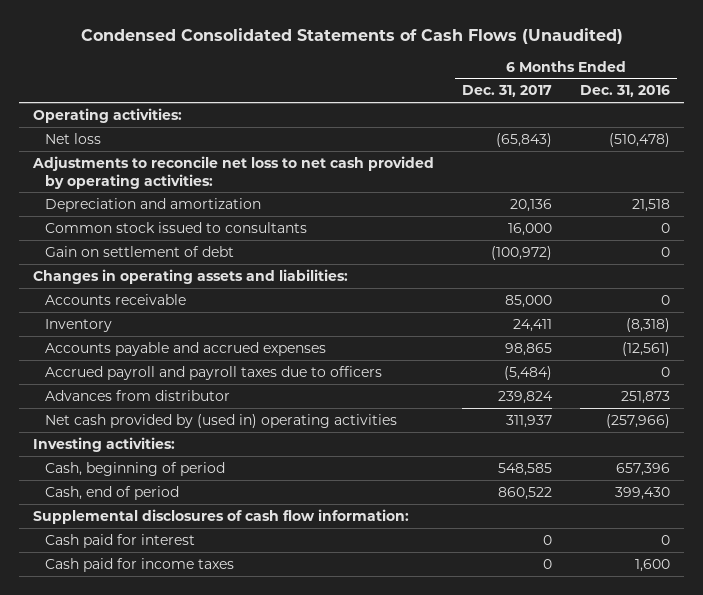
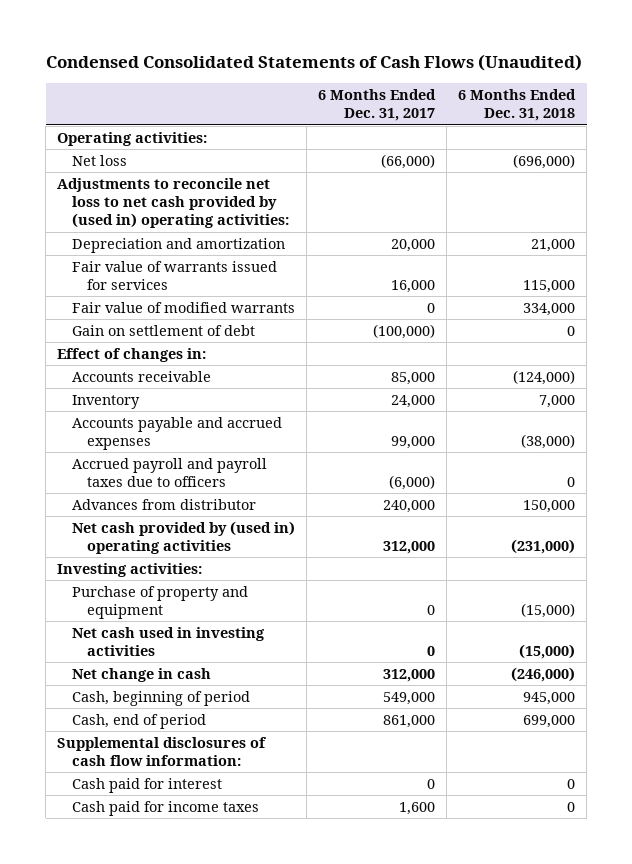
[580,85,671,98] Dec. 31, 2016 -> none
none -> [458,89,577,122] 6 Months Ended Dec. 31, 2018
[496,132,553,147] (65,843) -> [381,153,436,169] (66,000)
[31,155,434,189] Adjustments to reconcile net loss to net cash provided by operating activities: -> [57,177,290,229] Adjustments to reconcile net loss to net cash provided by (used in) operating activities:
[510,198,553,212] 20,136 -> [391,238,436,252] 20,000
[44,221,307,233] Common stock issued to consultants -> [72,260,278,291] Fair value of warrants issued for services
none -> [72,301,296,313] Fair value of modified warrants
[491,245,553,260] (100,972) -> [373,323,436,339] (100,000)
[32,268,348,284] Changes in operating assets and liabilities: -> [57,347,207,362] Effect of changes in:
[513,318,553,332] 24,411 -> [391,394,436,408] 24,000
[505,342,553,356] 98,865 -> [391,436,436,450] 99,000
[504,365,553,380] (5,484) -> [389,475,436,491] (6,000)
[498,390,554,404] 239,824 -> [383,499,436,513] 240,000
[506,414,553,428] 311,937 -> [383,541,436,555] 312,000
none -> [72,585,249,620] Purchase of property and equipment
none -> [72,626,266,657] Net cash used in investing activities
none -> [72,667,212,682] Net change in cash
[498,462,553,476] 548,585 -> [383,691,436,705] 549,000
[498,486,553,500] 860,522 -> [383,714,436,728] 861,000
[543,558,553,569] 0 -> [399,801,436,815] 1,600

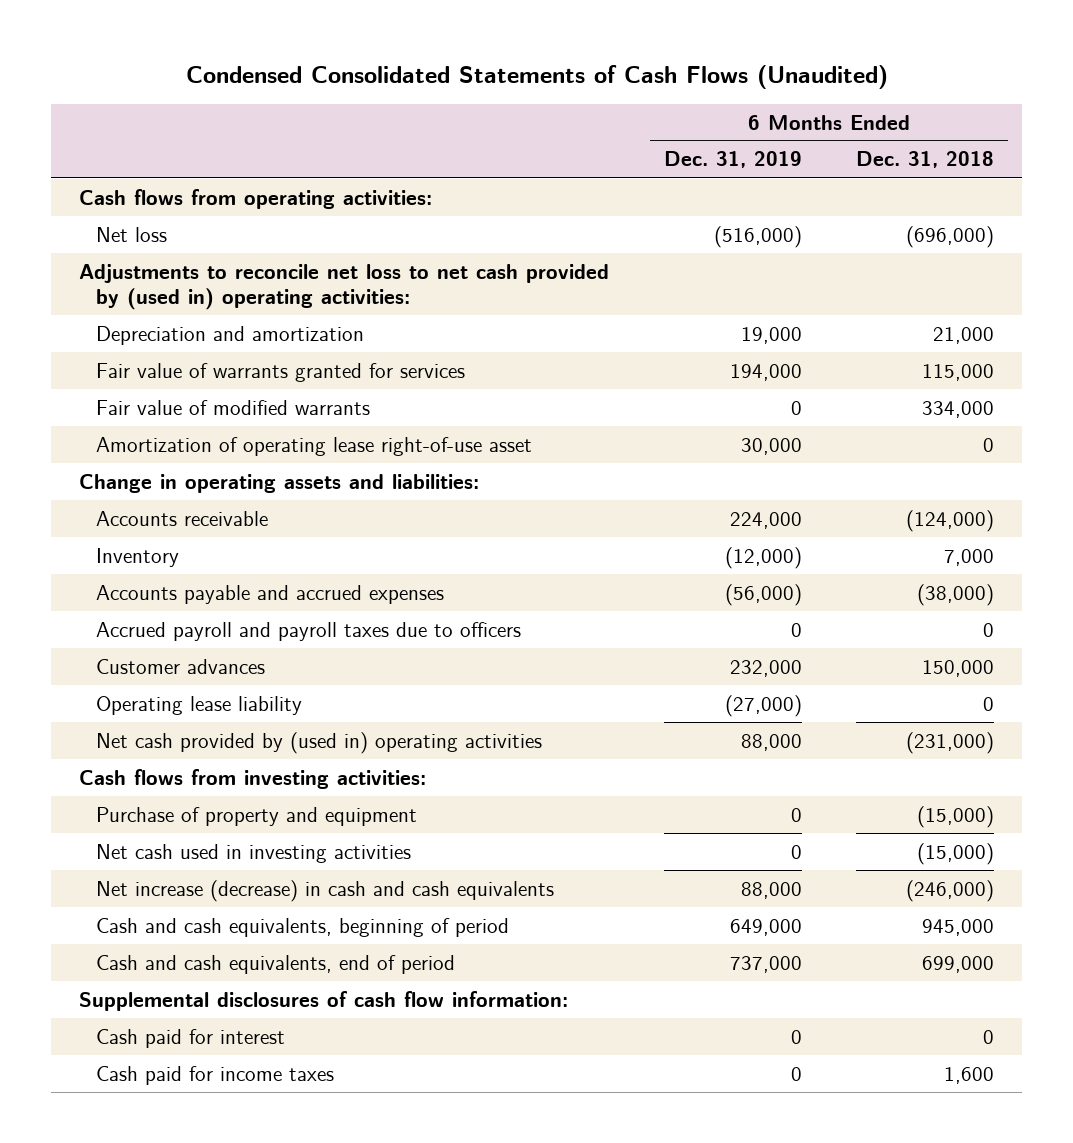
[318,89,437,122] 6 Months Ended Dec. 31, 2017 -> none
none -> [663,151,802,169] Dec. 31, 2019
[57,131,208,146] Operating activities: -> [78,188,432,209] Cash flows from operating activities:
[72,260,278,291] Fair value of warrants issued for services -> [95,362,465,382] Fair value of warrants granted for services
[72,324,256,336] Gain on settlement of debt -> none
none -> [95,436,532,456] Amortization of operating lease right-of-use asset
[57,347,207,362] Effect of changes in: -> [78,473,479,493] Change in operating assets and liabilities:
[72,498,257,510] Advances from distributor -> none
none -> [95,658,265,674] Customer advances
none -> [95,695,302,715] Operating lease liability
[57,562,203,577] Investing activities: -> [78,768,426,789] Cash flows from investing activities:
[72,667,212,682] Net change in cash -> [95,879,554,902] Net increase (decrease) in cash and cash equivalents
[72,690,251,706] Cash, beginning of period -> [95,917,509,937] Cash and cash equivalents, beginning of period
[72,713,207,729] Cash, end of period -> [95,954,455,974] Cash and cash equivalents, end of period
[567,801,576,812] 0 -> [944,1066,995,1084] 1,600

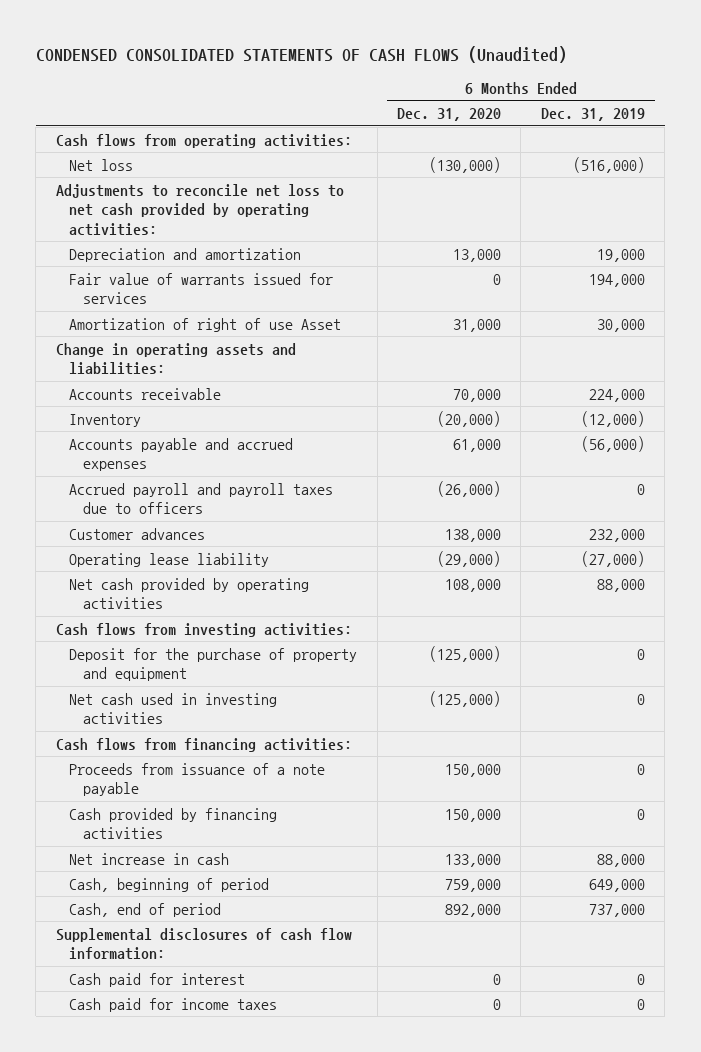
[185,65,888,90] Condensed Consolidated Statements of Cash Flows (Unaudited) -> [35,46,567,64] CONDENSED CONSOLIDATED STATEMENTS OF CASH FLOWS (Unaudited)
[856,151,995,169] Dec. 31, 2018 -> none
none -> [397,108,502,122] Dec. 31, 2020
[78,263,609,310] Adjustments to reconcile net loss to net cash provided by (used in) operating activities: -> [55,183,344,236] Adjustments to reconcile net loss to net cash provided by operating activities:
[95,399,370,415] Fair value of modified warrants -> none
[95,362,465,382] Fair value of warrants granted for services -> [69,272,334,305] Fair value of warrants issued for services
[95,436,532,456] Amortization of operating lease right-of-use asset -> [69,317,342,332] Amortization of right of use Asset
[95,731,542,754] Net cash provided by (used in) operating activities -> [69,577,310,610] Net cash provided by operating activities
[95,806,417,826] Purchase of property and equipment -> [69,647,358,682] Deposit for the purchase of property and equipment
none -> [55,737,352,752] Cash flows from financing activities:
none -> [69,762,326,797] Proceeds from issuance of a note payable
none -> [69,807,278,840] Cash provided by financing activities
[95,879,554,902] Net increase (decrease) in cash and cash equivalents -> [69,852,230,865] Net increase in cash
[95,917,509,937] Cash and cash equivalents, beginning of period -> [69,877,270,892] Cash, beginning of period
[95,954,455,974] Cash and cash equivalents, end of period -> [69,902,222,917] Cash, end of period

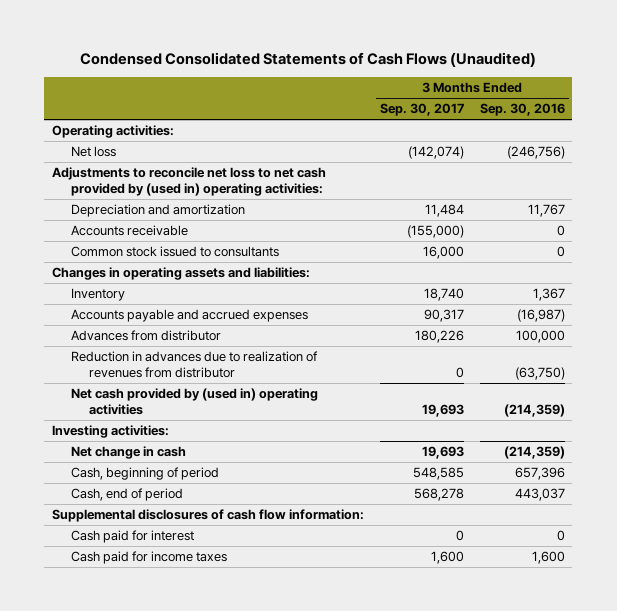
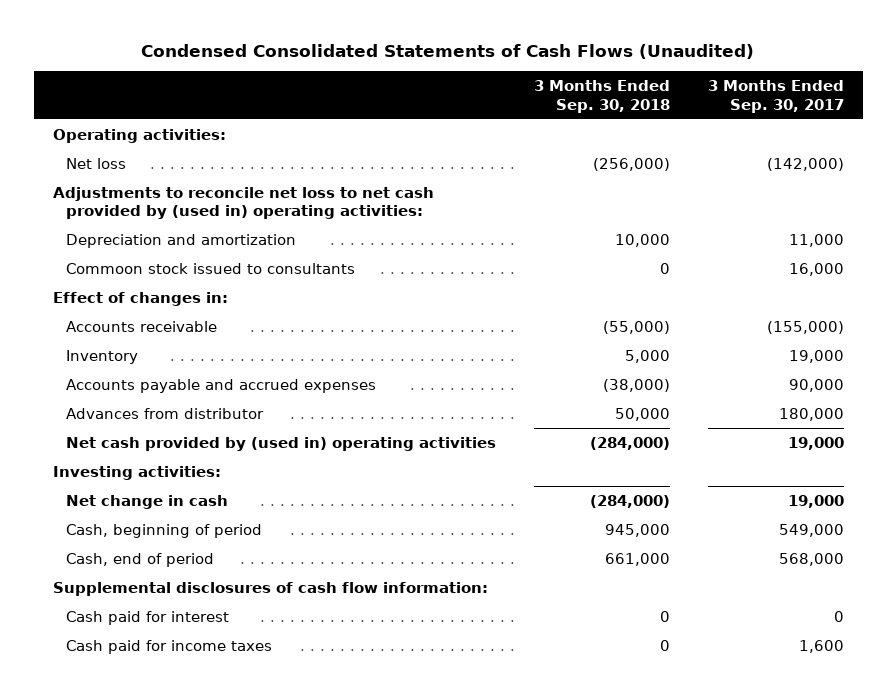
[479,103,565,117] Sep. 30, 2016 -> none
none -> [534,80,671,113] 3 Months Ended Sep. 30, 2018
[407,146,464,160] (142,074) -> [766,157,844,171] (142,000)
[424,204,464,218] 11,484 -> [788,233,844,247] 11,000
none -> [66,262,356,274] Commoon stock issued to consultants
none -> [52,291,228,306] Effect of changes in:
[70,246,279,258] Common stock issued to consultants -> none
[52,267,311,281] Changes in operating assets and liabilities: -> none
[70,351,318,379] Reduction in advances due to realization of revenues from distributor -> none
[423,288,464,302] 18,740 -> [788,349,844,363] 19,000
[423,309,464,323] 90,317 -> [788,378,844,392] 90,000
[414,330,464,344] 180,226 -> [778,407,844,421] 180,000
[421,404,464,418] 19,693 -> [787,436,844,450] 19,000
[421,446,464,460] 19,693 -> [787,494,844,508] 19,000
[412,467,464,481] 548,585 -> [778,523,844,537] 549,000
[413,488,464,502] 568,278 -> [778,552,844,566] 568,000

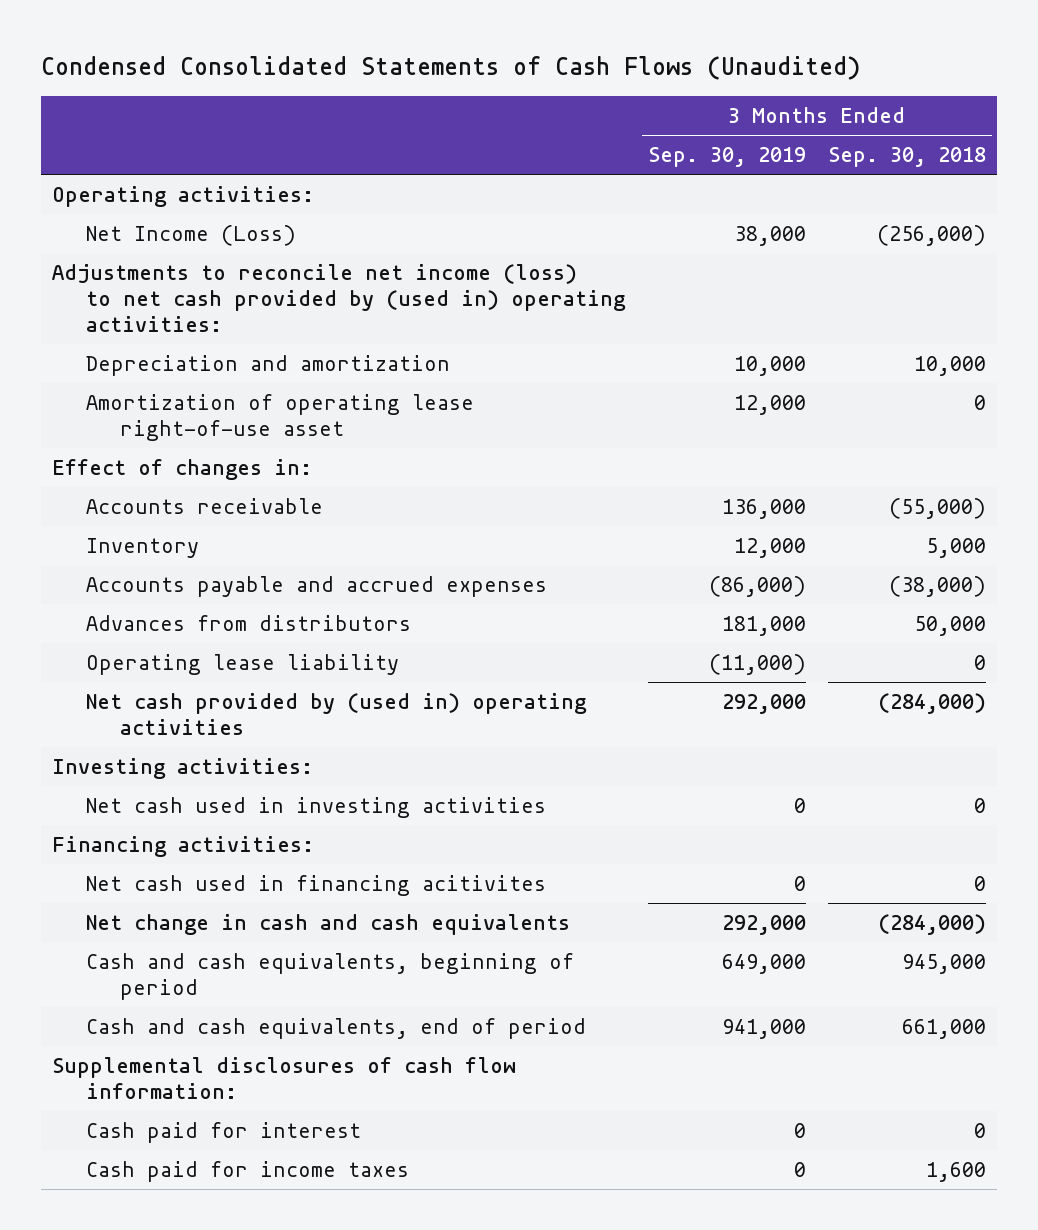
[707,80,844,113] 3 Months Ended Sep. 30, 2017 -> none
none -> [647,146,806,167] Sep. 30, 2019
[66,157,127,169] Net loss -> [86,224,297,246] Net Income (Loss)
[52,186,434,220] Adjustments to reconcile net loss to net cash provided by (used in) operating activities: -> [52,263,627,332] Adjustments to reconcile net income (loss) to net cash provided by (used in) operating activities:
[66,262,356,274] Commoon stock issued to consultants -> none
none -> [86,393,475,441] Amortization of operating lease right-of-use asset
[66,407,265,419] Advances from distributor -> [86,614,412,631] Advances from distributors
none -> [86,653,400,675] Operating lease liability
none -> [86,796,547,818] Net cash used in investing activities
none -> [52,835,315,857] Financing activities:
none -> [86,874,547,896] Net cash used in financing acitivites
[66,494,229,509] Net change in cash -> [86,913,571,935] Net change in cash and cash equivalents
[66,523,263,538] Cash, beginning of period -> [86,952,575,1000] Cash and cash equivalents, beginning of period
[66,552,215,567] Cash, end of period -> [86,1017,587,1039] Cash and cash equivalents, end of period
[660,639,671,651] 0 -> [925,1161,986,1182] 1,600

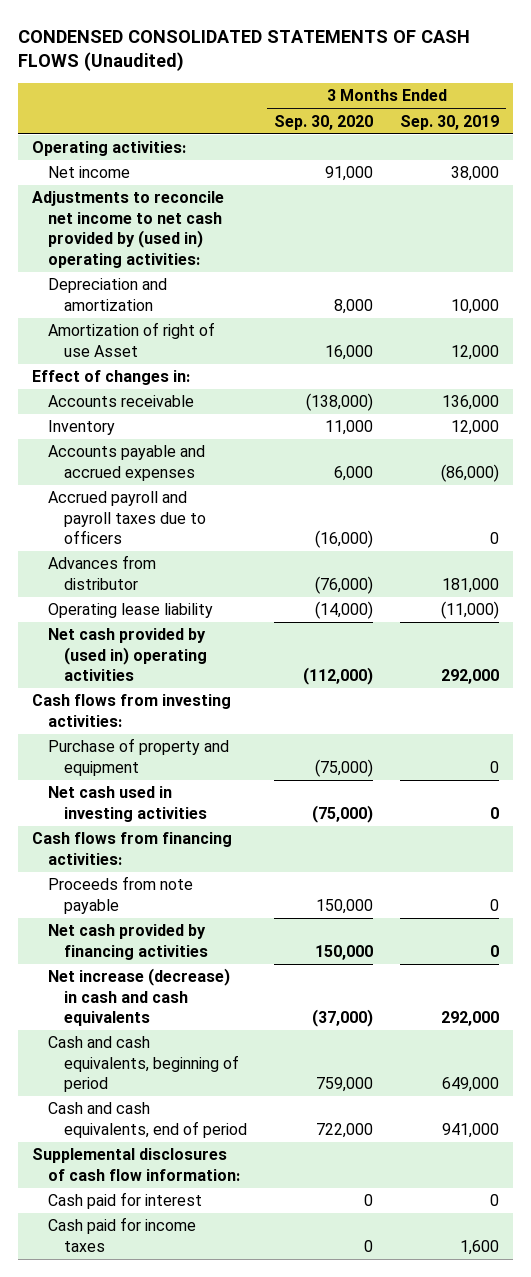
[41,55,861,80] Condensed Consolidated Statements of Cash Flows (Unaudited) -> [18,29,471,72] CONDENSED CONSOLIDATED STATEMENTS OF CASH FLOWS (Unaudited)
[827,146,986,167] Sep. 30, 2018 -> none
none -> [274,114,374,130] Sep. 30, 2020
[86,224,297,246] Net Income (Loss) -> [48,166,131,179] Net income
[52,263,627,332] Adjustments to reconcile net income (loss) to net cash provided by (used in) operating activities: -> [31,191,224,268] Adjustments to reconcile net income to net cash provided by (used in) operating activities:
[86,393,475,441] Amortization of operating lease right-of-use asset -> [48,322,216,357] Amortization of right of use Asset
none -> [48,491,207,545] Accrued payroll and payroll taxes due to officers
[86,614,412,631] Advances from distributors -> [48,555,157,590] Advances from distributor
[52,757,314,779] Investing activities: -> [31,694,231,727] Cash flows from investing activities:
none -> [48,738,230,776] Purchase of property and equipment
[52,835,315,857] Financing activities: -> [31,832,232,865] Cash flows from financing activities:
none -> [48,876,194,914] Proceeds from note payable
[86,874,547,896] Net cash used in financing acitivites -> [48,924,209,960] Net cash provided by financing activities
[86,913,571,935] Net change in cash and cash equivalents -> [48,968,231,1027] Net increase (decrease) in cash and cash equivalents
[793,1161,806,1177] 0 -> [460,1239,500,1255] 1,600

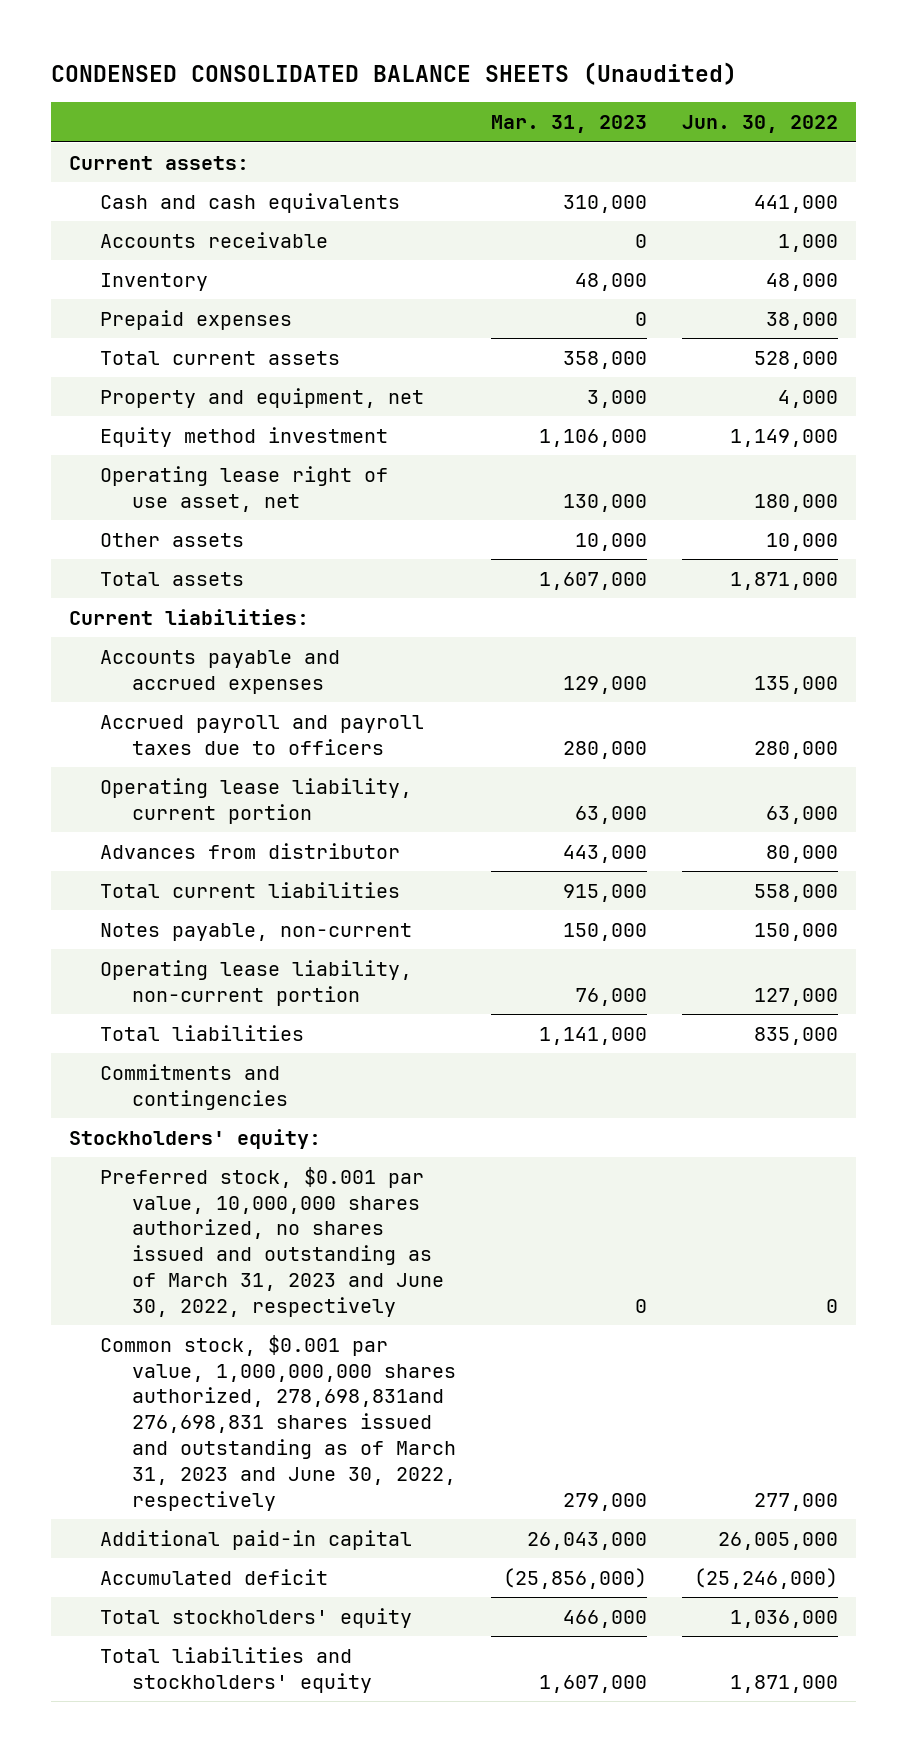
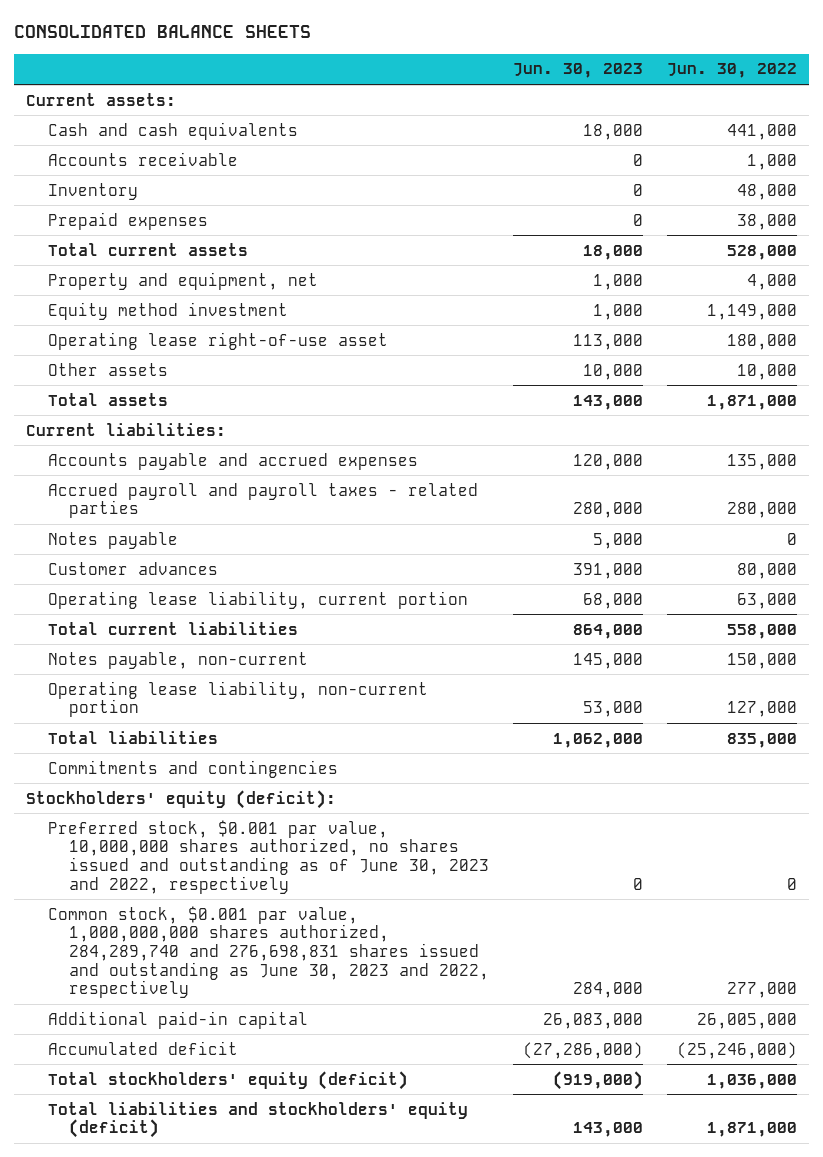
[51,62,738,86] CONDENSED CONSOLIDATED BALANCE SHEETS (Unaudited) -> [13,25,311,39] CONSOLIDATED BALANCE SHEETS
[491,115,648,134] Mar. 31, 2023 -> none
none -> [513,63,644,79] Jun. 30, 2023
[100,465,389,512] Operating lease right of use asset, net -> [47,331,388,350] Operating lease right-of-use asset
[100,714,425,755] Accrued payroll and payroll taxes due to officers -> [47,482,478,519] Accrued payroll and payroll taxes - related parties
none -> [47,531,178,549] Notes payable
none -> [47,561,218,575] Customer advances
[100,842,401,859] Advances from distributor -> none
[68,1128,321,1149] Stockholders' equity: -> [25,789,336,809] Stockholders' equity (deficit):
[100,1166,445,1317] Preferred stock, $0.001 par value, 10,000,000 shares authorized, no shares issued and outstanding as of March 31, 2023 and June 30, 2022, respectively -> [47,819,490,894] Preferred stock, $0.001 par value, 10,000,000 shares authorized, no shares issued and outstanding as of June 30, 2023 and 2022, respectively
[100,1334,457,1511] Common stock, $0.001 par value, 1,000,000,000 shares authorized, 278,698,831and 276,698,831 shares issued and outstanding as of March 31, 2023 and June 30, 2022, respectively -> [47,905,490,999] Common stock, $0.001 par value, 1,000,000,000 shares authorized, 284,289,740 and 276,698,831 shares issued and outstanding as June 30, 2023 and 2022, respectively
[100,1607,413,1628] Total stockholders' equity -> [47,1070,408,1090] Total stockholders' equity (deficit)
[100,1646,373,1693] Total liabilities and stockholders' equity -> [47,1101,468,1139] Total liabilities and stockholders' equity (deficit)

